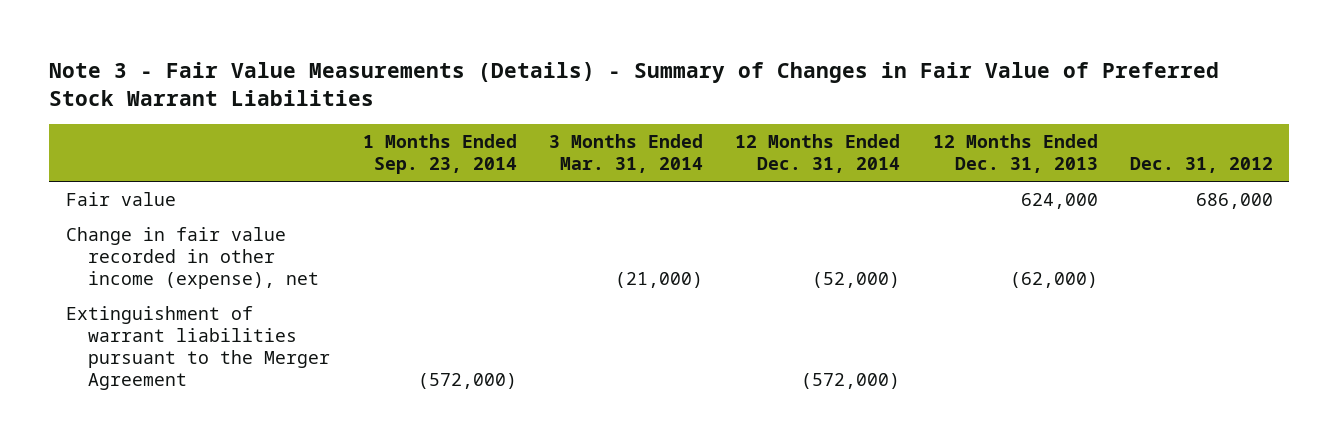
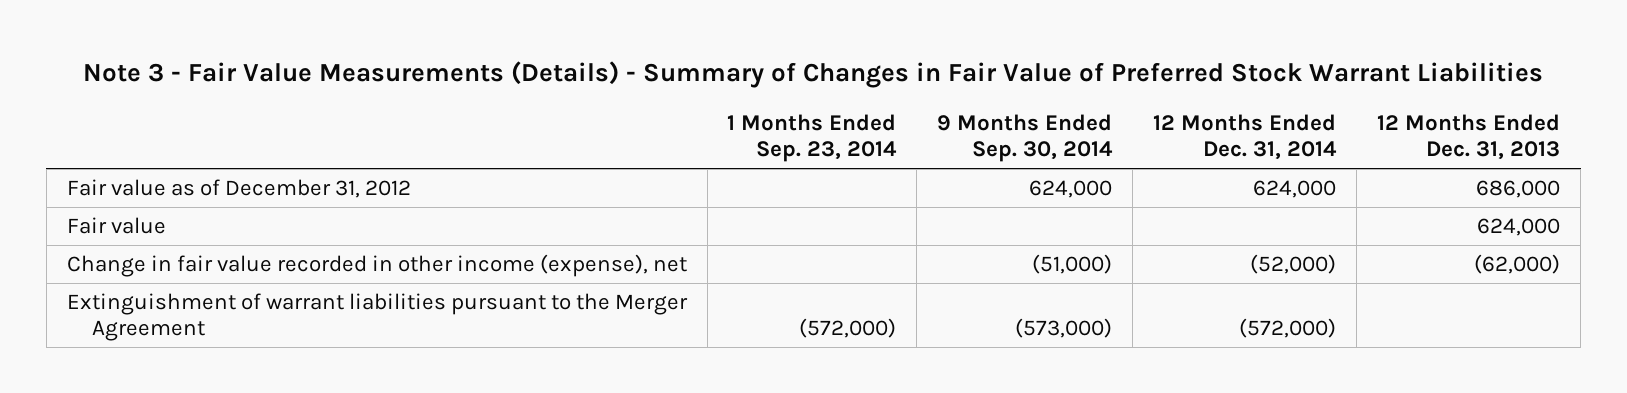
[548,134,703,174] 3 Months Ended Mar. 31, 2014 -> none
[1130,157,1274,174] Dec. 31, 2012 -> none
none -> [937,114,1114,163] 9 Months Ended Sep. 30, 2014
none -> [66,179,411,199] Fair value as of December 31, 2012

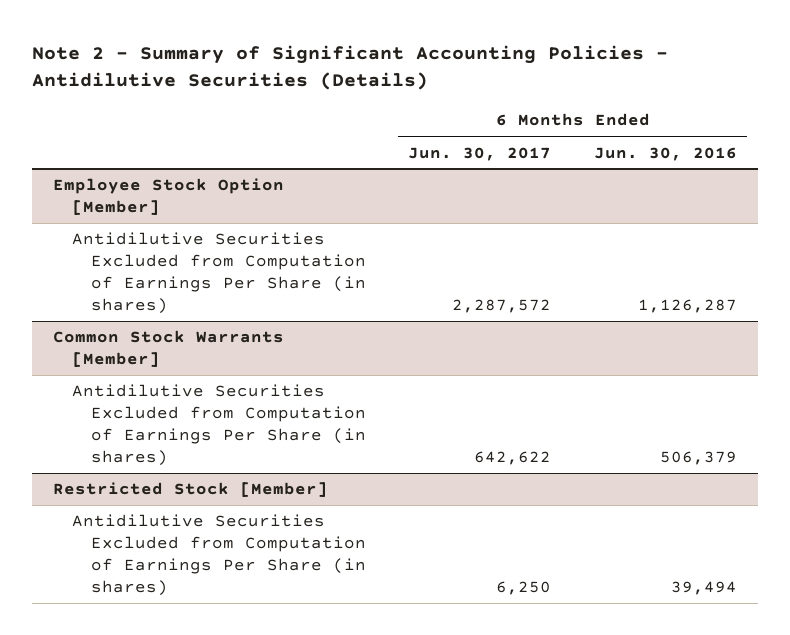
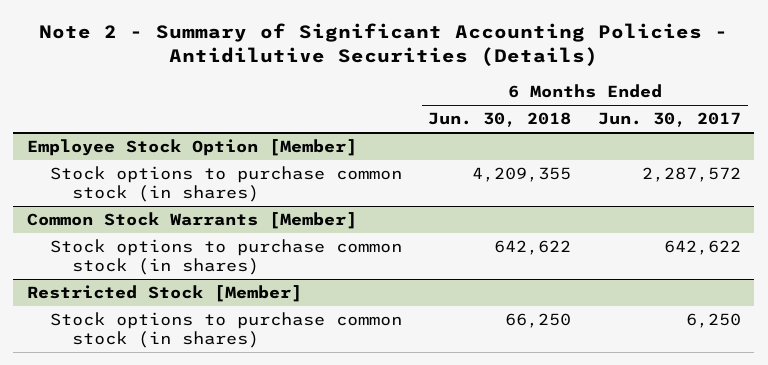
[593,146,737,161] Jun. 30, 2016 -> none
none -> [428,112,572,128] Jun. 30, 2018
[72,232,367,314] Antidilutive Securities Excluded from Computation of Earnings Per Share (in shares) -> [49,166,402,203] Stock options to purchase common stock (in shares)
[72,384,367,466] Antidilutive Securities Excluded from Computation of Earnings Per Share (in shares) -> [49,239,402,276] Stock options to purchase common stock (in shares)
[72,514,367,596] Antidilutive Securities Excluded from Computation of Earnings Per Share (in shares) -> [49,312,402,349] Stock options to purchase common stock (in shares)

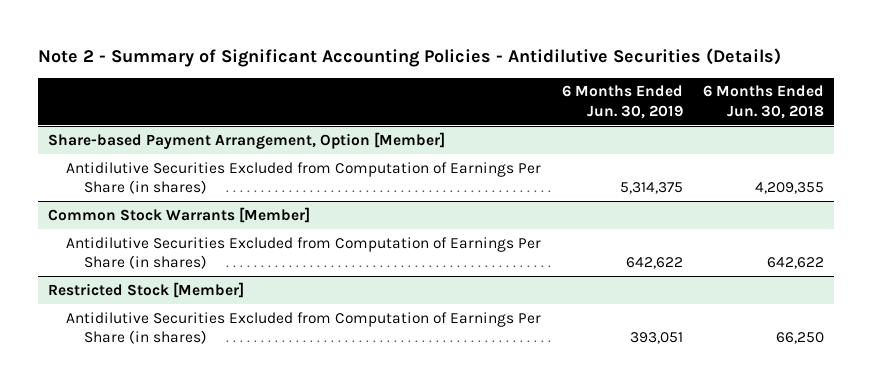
[598,112,742,128] Jun. 30, 2017 -> none
none -> [561,85,683,119] 6 Months Ended Jun. 30, 2019
[26,139,357,157] Employee Stock Option [Member] -> [47,131,445,149] Share-based Payment Arrangement, Option [Member]
[49,166,402,203] Stock options to purchase common stock (in shares) -> [66,161,542,195] Antidilutive Securities Excluded from Computation of Earnings Per Share (in shares)
[49,239,402,276] Stock options to purchase common stock (in shares) -> [66,236,542,270] Antidilutive Securities Excluded from Computation of Earnings Per Share (in shares)
[49,312,402,349] Stock options to purchase common stock (in shares) -> [66,311,542,345] Antidilutive Securities Excluded from Computation of Earnings Per Share (in shares)

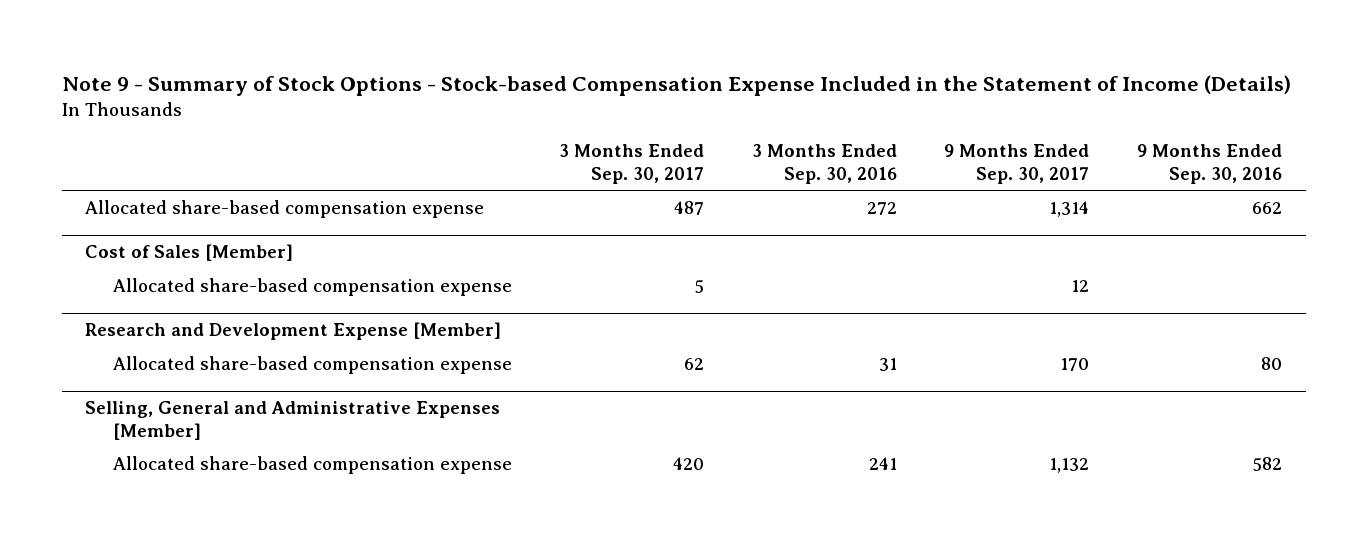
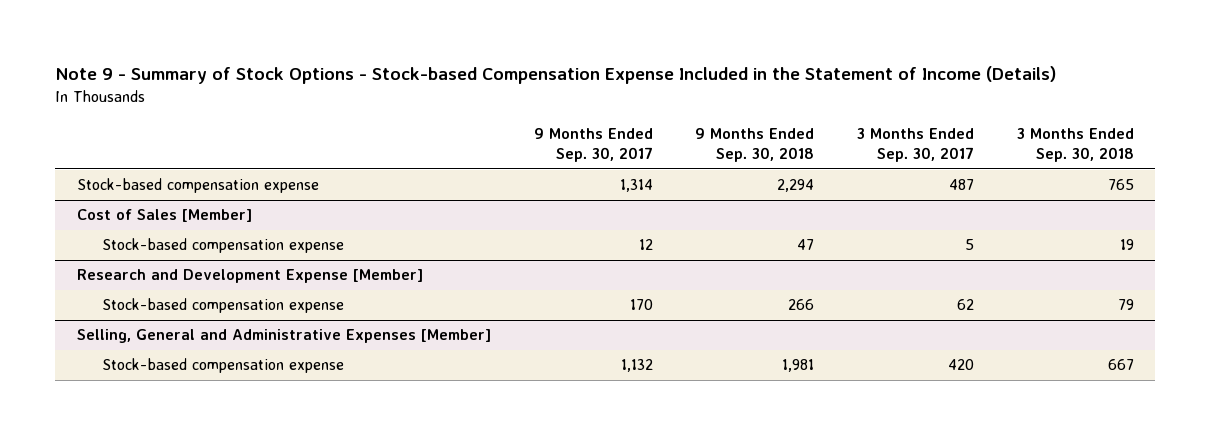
[751,144,897,184] 3 Months Ended Sep. 30, 2016 -> none
[1136,144,1282,184] 9 Months Ended Sep. 30, 2016 -> none
none -> [695,127,815,163] 9 Months Ended Sep. 30, 2018
none -> [1017,127,1135,163] 3 Months Ended Sep. 30, 2018
[85,200,485,219] Allocated share-based compensation expense -> [76,178,319,194] Stock-based compensation expense
[112,278,512,297] Allocated share-based compensation expense -> [102,238,345,254] Stock-based compensation expense
[112,356,512,375] Allocated share-based compensation expense -> [102,298,345,314] Stock-based compensation expense
[112,456,512,475] Allocated share-based compensation expense -> [102,358,345,374] Stock-based compensation expense

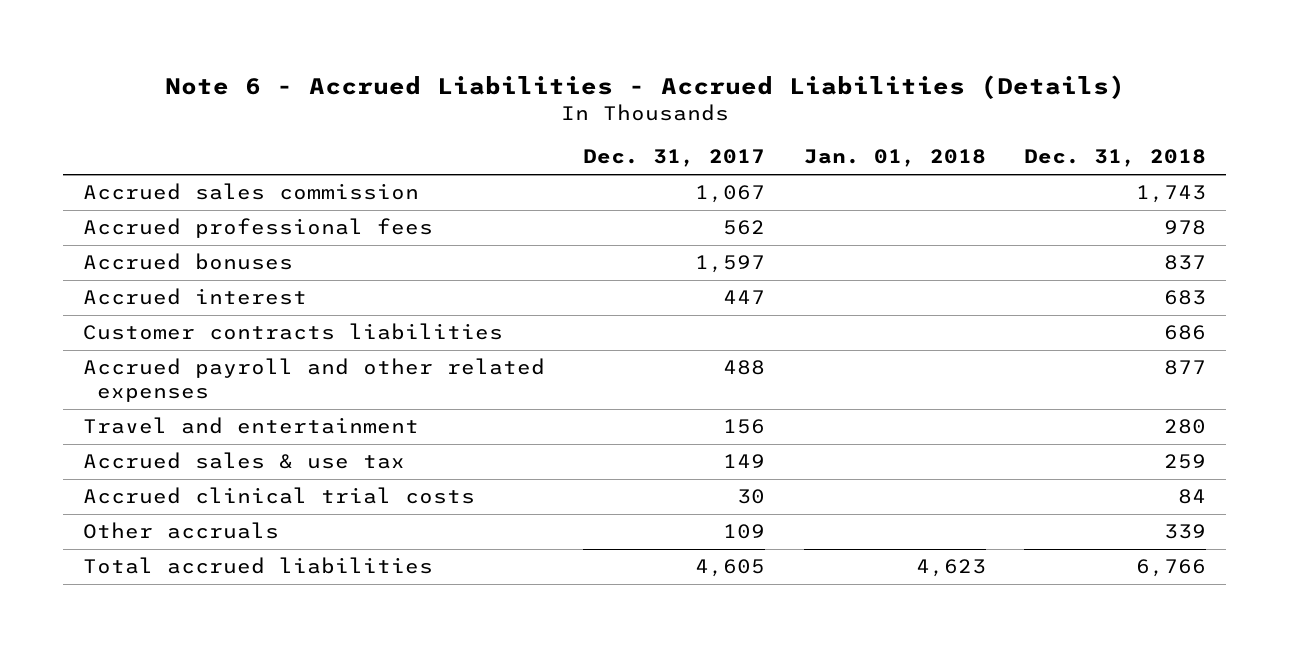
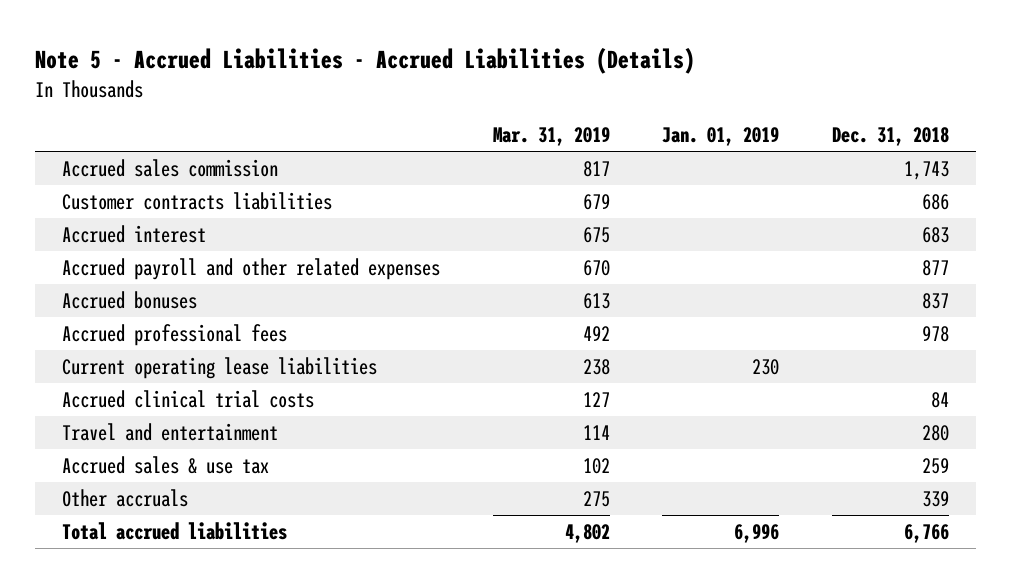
[164,74,1125,99] Note 6 - Accrued Liabilities - Accrued Liabilities (Details) -> [35,46,696,74] Note 5 - Accrued Liabilities - Accrued Liabilities (Details)
[583,149,766,168] Dec. 31, 2017 -> none
[803,149,986,168] Jan. 01, 2018 -> none
none -> [492,126,610,146] Mar. 31, 2019
none -> [662,126,780,146] Jan. 01, 2019
[82,288,307,306] Accrued interest -> [61,225,206,244] Accrued interest
[82,253,293,271] Accrued bonuses -> [61,291,197,310] Accrued bonuses
[82,218,433,239] Accrued professional fees -> [61,324,287,347] Accrued professional fees
none -> [61,357,377,380] Current operating lease liabilities
[82,487,475,505] Accrued clinical trial costs -> [61,390,314,409] Accrued clinical trial costs

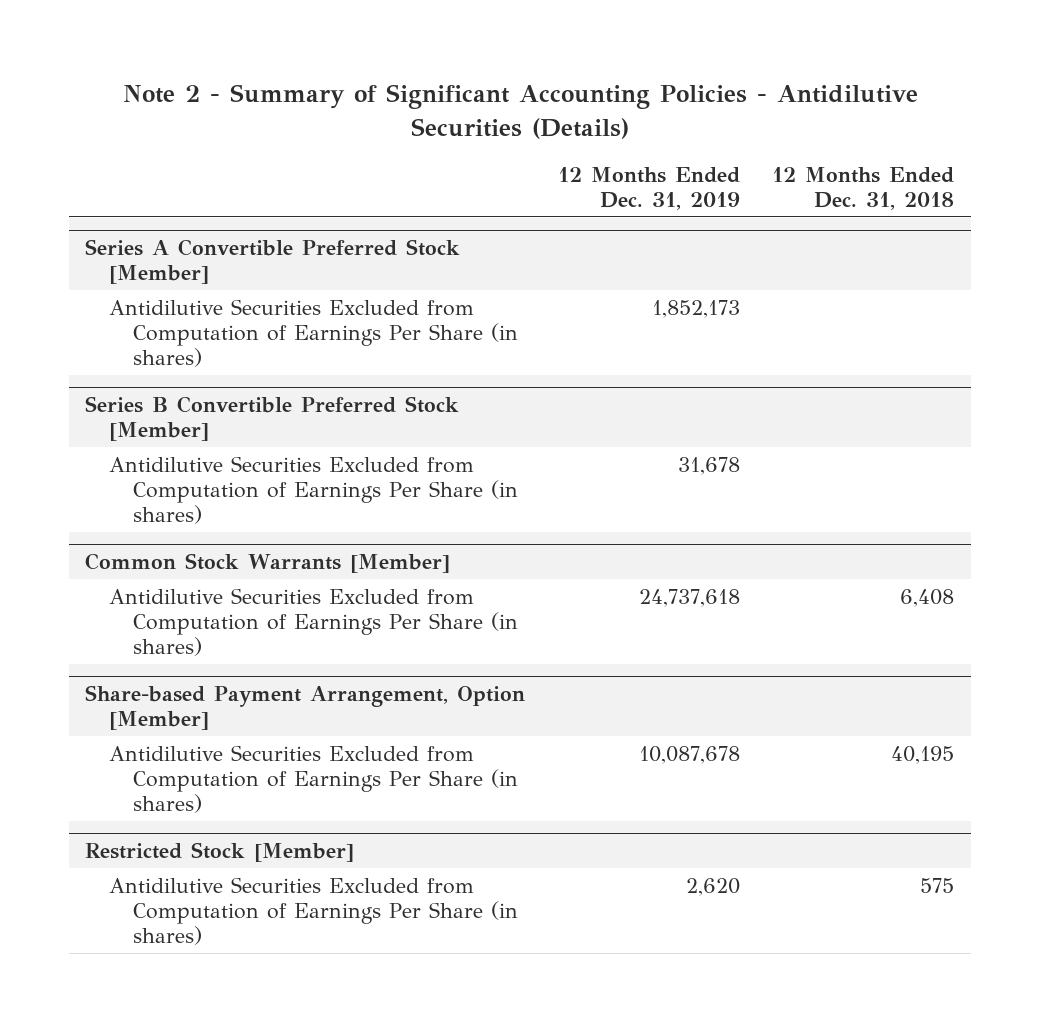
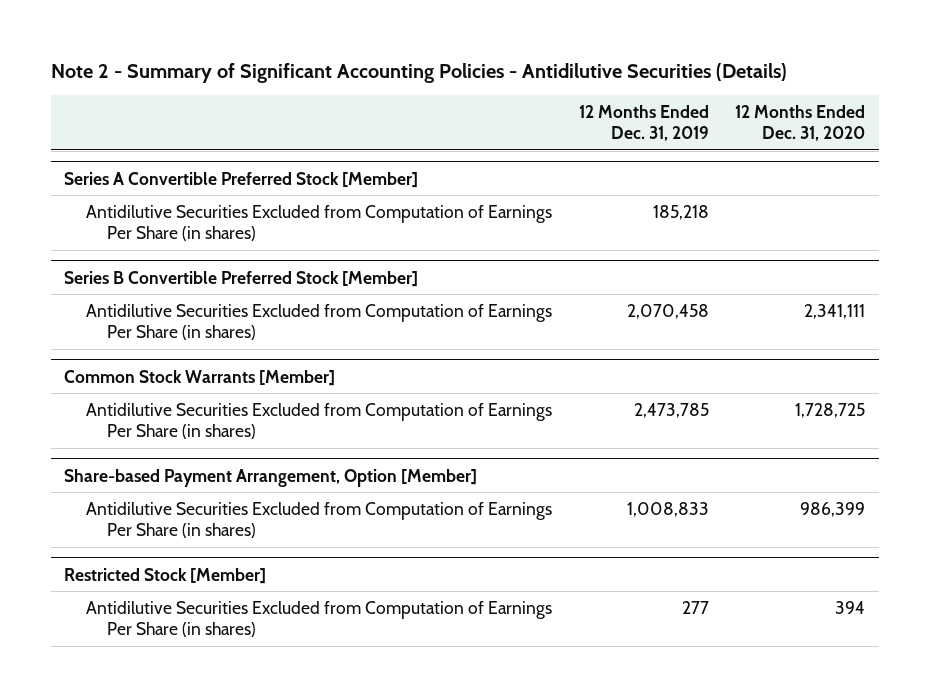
[772,167,955,211] 12 Months Ended Dec. 31, 2018 -> none
none -> [735,104,866,142] 12 Months Ended Dec. 31, 2020
[651,299,740,318] 1,852,173 -> [652,204,709,220] 185,218
[677,456,740,475] 31,678 -> [626,303,709,319] 2,070,458
[638,588,740,607] 24,737,618 -> [633,402,709,418] 2,473,785
[638,745,740,764] 10,087,678 -> [626,501,709,517] 1,008,833
[685,877,740,896] 2,620 -> [681,600,709,614] 277

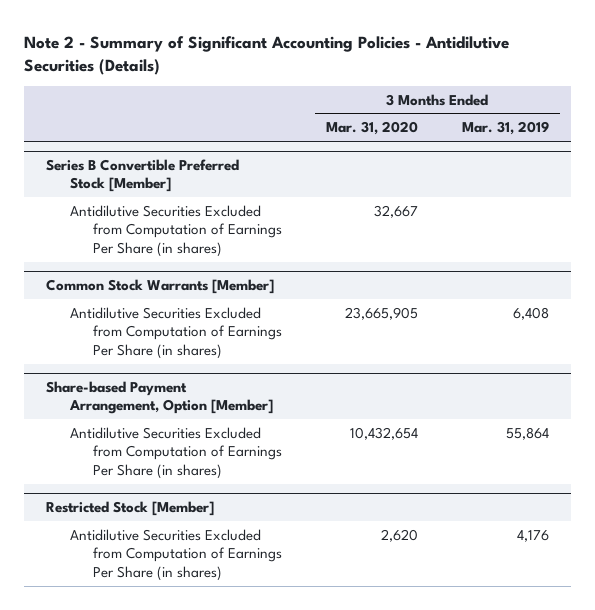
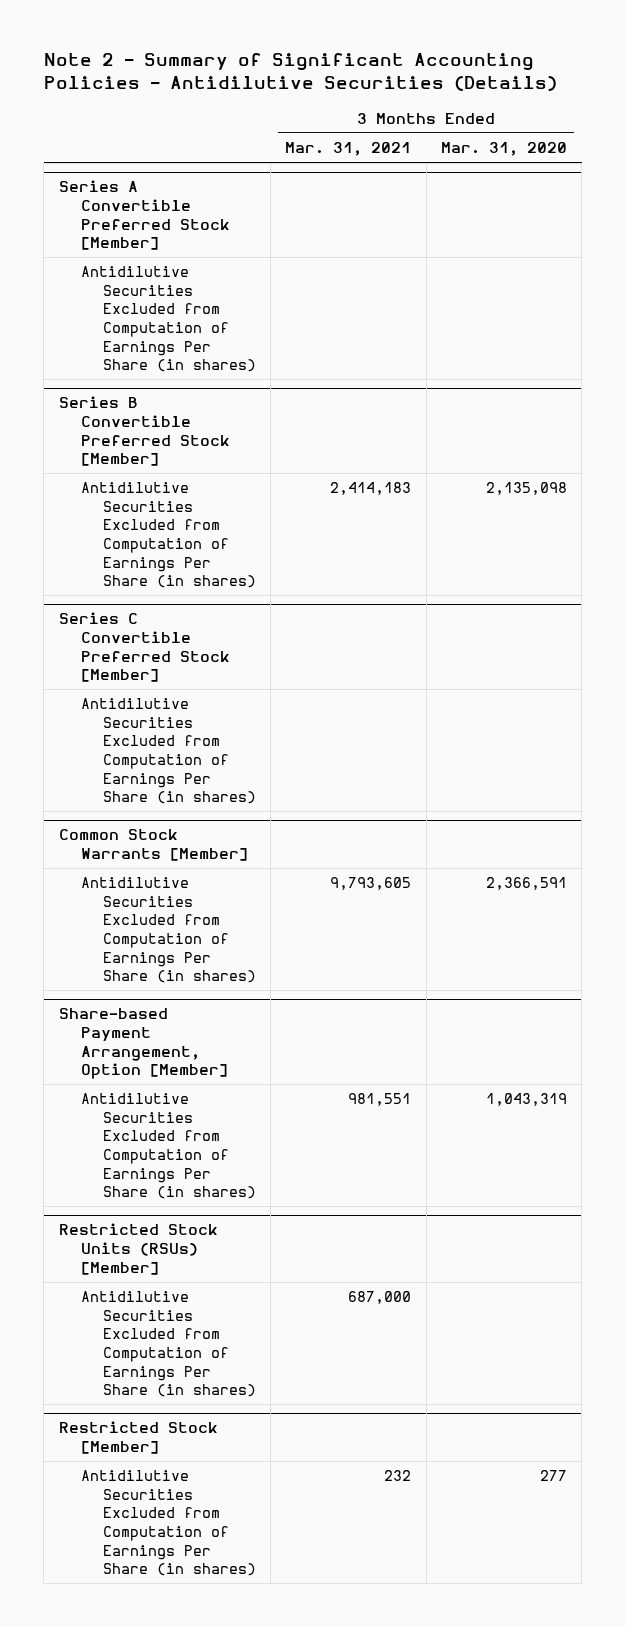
[461,121,549,136] Mar. 31, 2019 -> none
none -> [285,142,412,157] Mar. 31, 2021
none -> [58,180,230,251] Series A Convertible Preferred Stock [Member]
none -> [80,266,256,373] Antidilutive Securities Excluded from Computation of Earnings Per Share (in shares)
[373,204,418,218] 32,667 -> [486,482,568,496] 2,135,098
none -> [58,612,230,683] Series C Convertible Preferred Stock [Member]
none -> [80,698,256,805] Antidilutive Securities Excluded from Computation of Earnings Per Share (in shares)
[344,306,418,320] 23,665,905 -> [486,877,568,891] 2,366,591
[349,426,418,440] 10,432,654 -> [486,1093,568,1107] 1,043,319
none -> [58,1223,218,1275] Restricted Stock Units (RSUs) [Member]
none -> [80,1291,256,1398] Antidilutive Securities Excluded from Computation of Earnings Per Share (in shares)
[380,528,418,542] 2,620 -> [540,1470,568,1482] 277

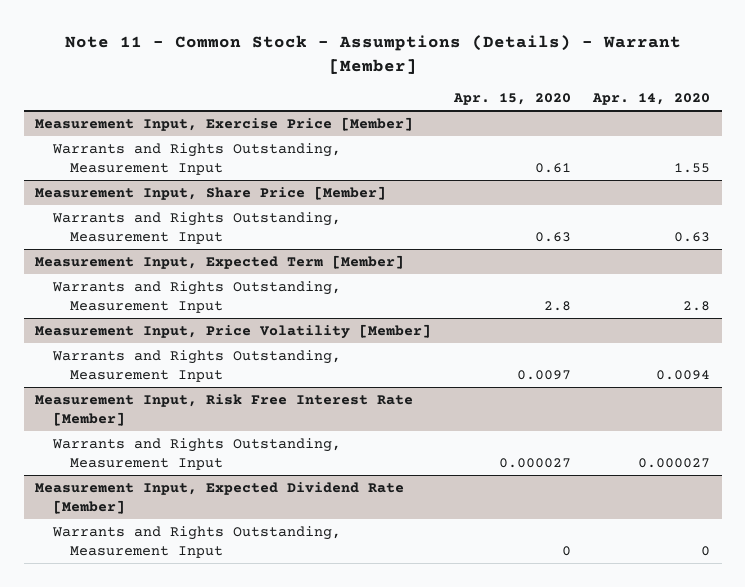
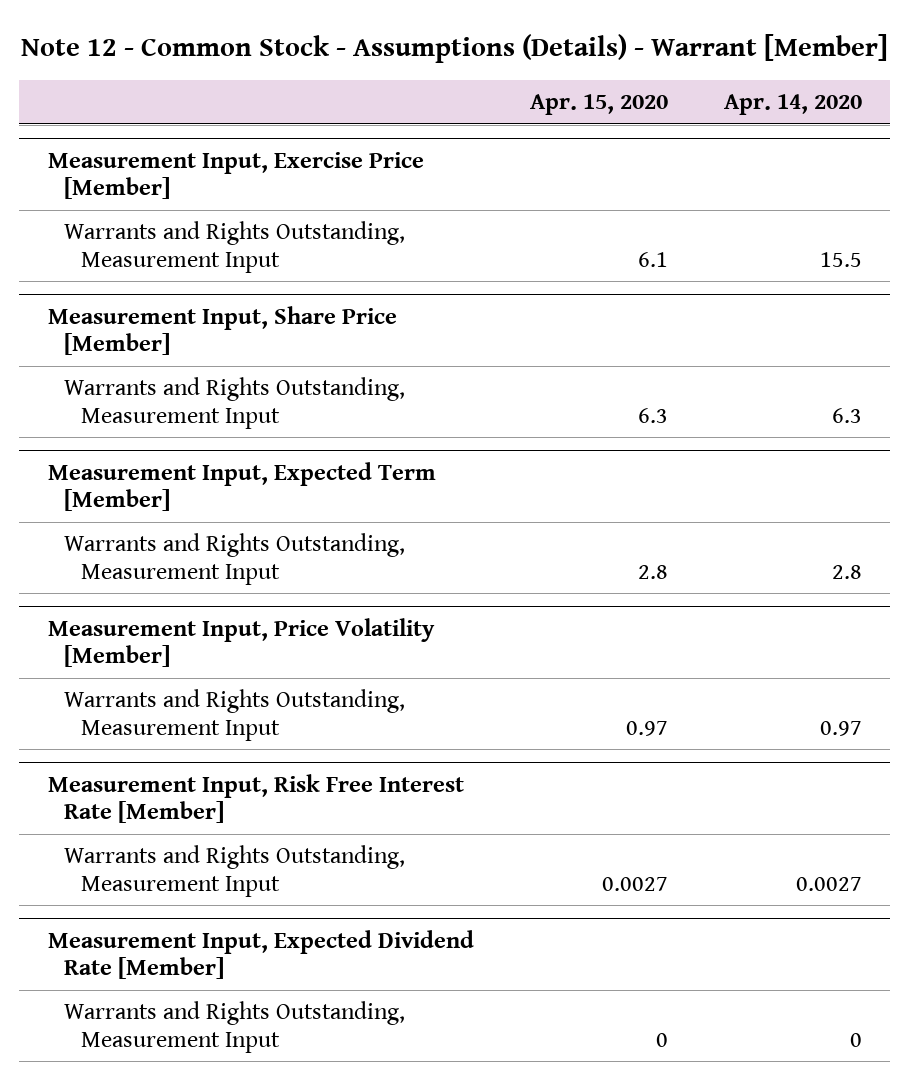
[64,35,681,74] Note 11 - Common Stock - Assumptions (Details) - Warrant [Member] -> [20,34,888,64] Note 12 - Common Stock - Assumptions (Details) - Warrant [Member]
[534,163,571,174] 0.61 -> [637,251,668,267] 6.1
[674,163,711,174] 1.55 -> [820,251,863,267] 15.5
[534,232,571,243] 0.63 -> [637,407,668,423] 6.3
[674,232,711,243] 0.63 -> [832,407,863,423] 6.3
[516,370,571,381] 0.0097 -> [625,720,668,736] 0.97
[656,370,711,381] 0.0094 -> [820,720,863,736] 0.97
[498,458,571,469] 0.000027 -> [601,876,668,891] 0.0027
[638,458,711,469] 0.000027 -> [796,876,863,891] 0.0027

